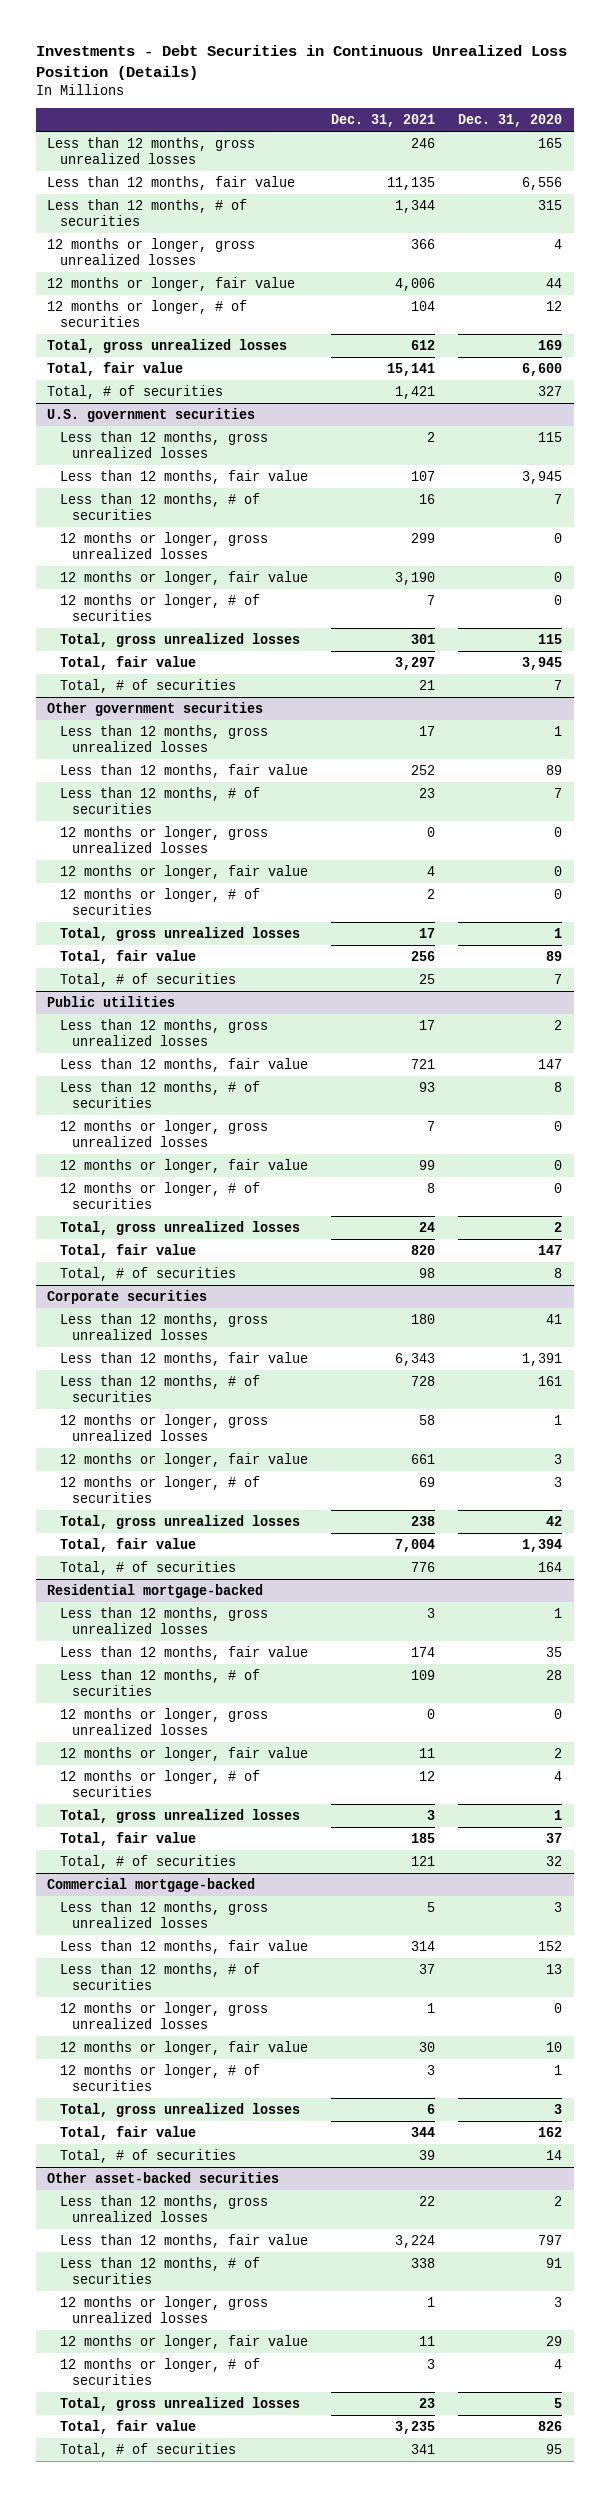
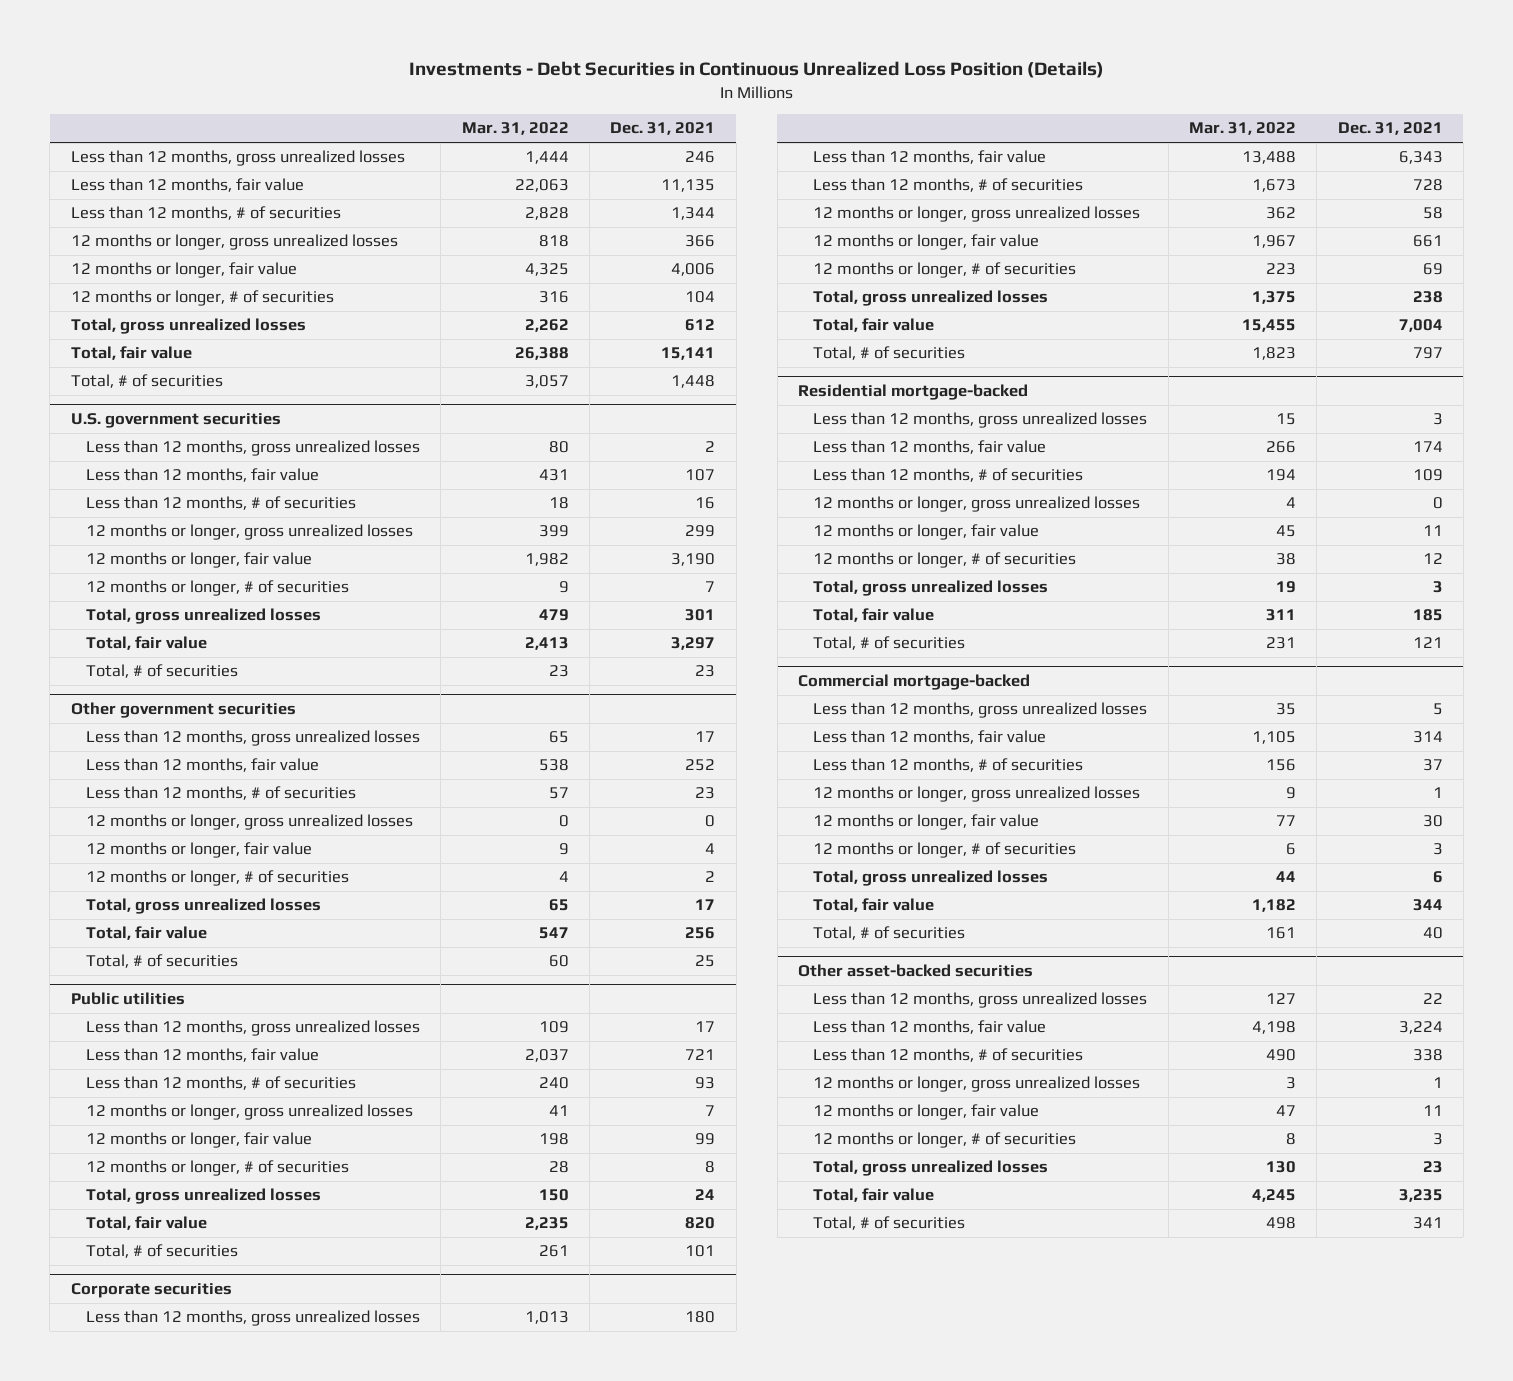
[458,113,563,127] Dec. 31, 2020 -> none
none -> [461,122,569,136] Mar. 31, 2022
[394,385,435,399] 1,421 -> [671,375,716,389] 1,448
[418,679,435,690] 21 -> [695,665,716,678] 23
[418,1267,435,1278] 98 -> [685,1245,716,1258] 101
[410,1561,435,1572] 776 -> [1412,347,1443,360] 797
[418,2149,435,2160] 39 -> [1422,927,1443,940] 40

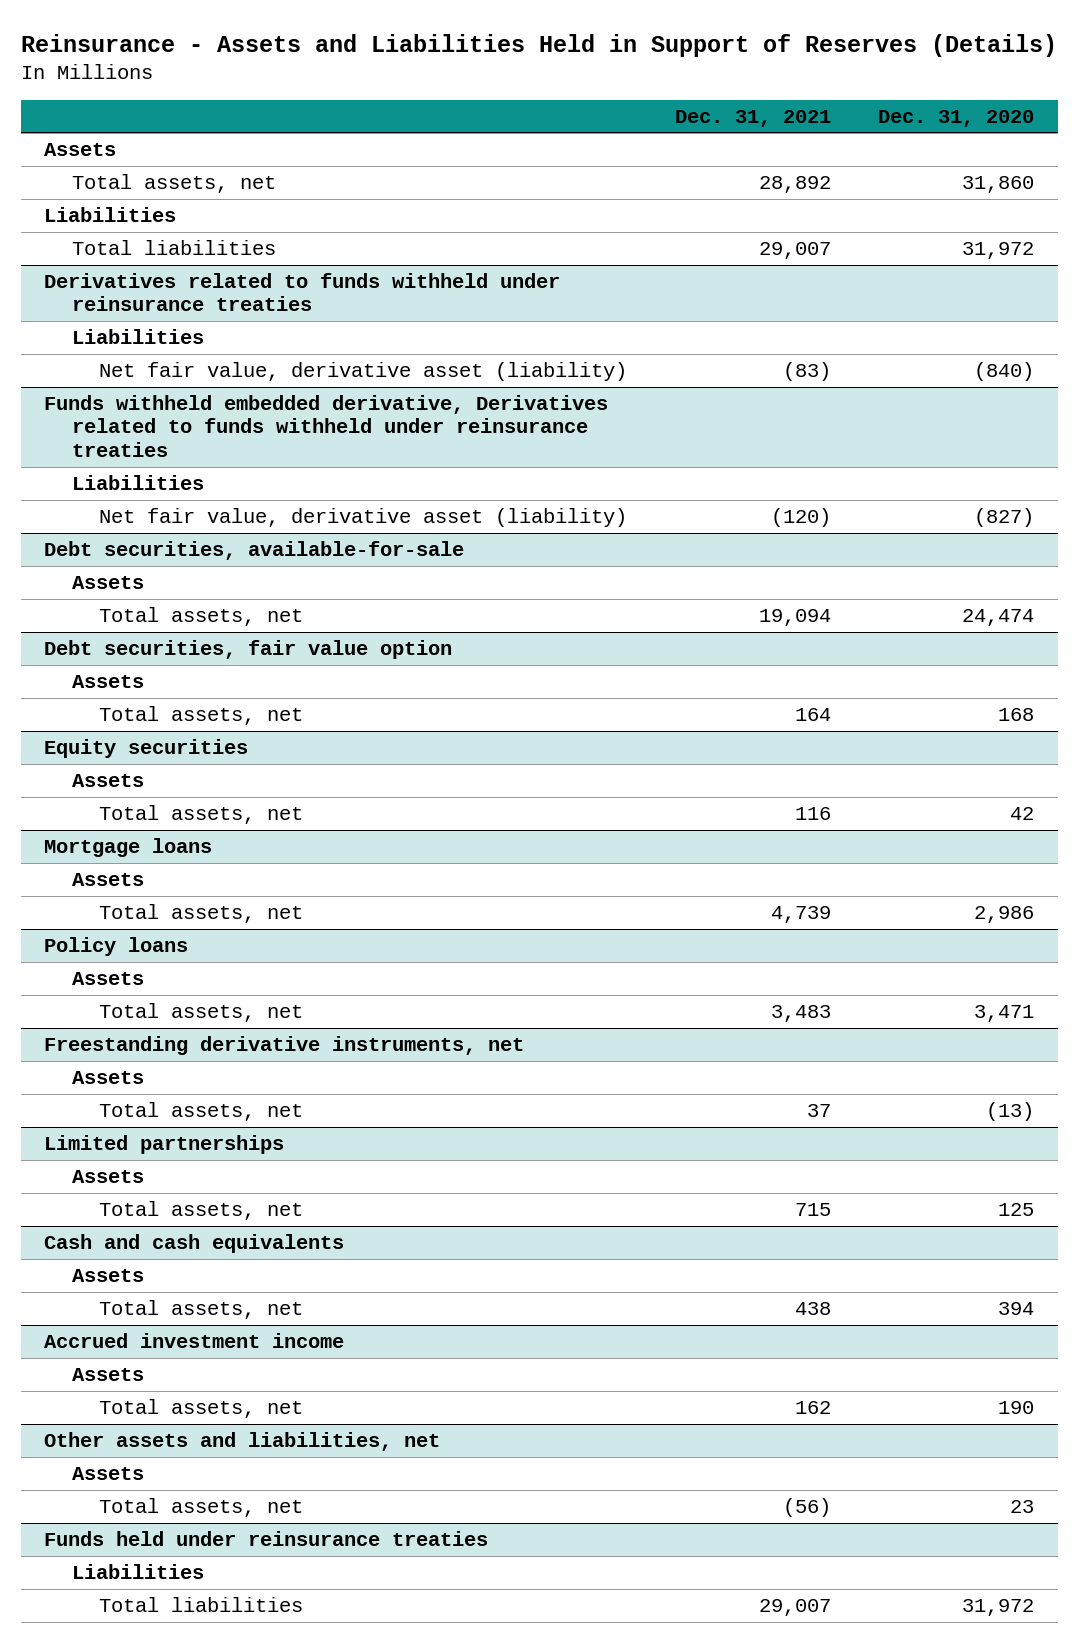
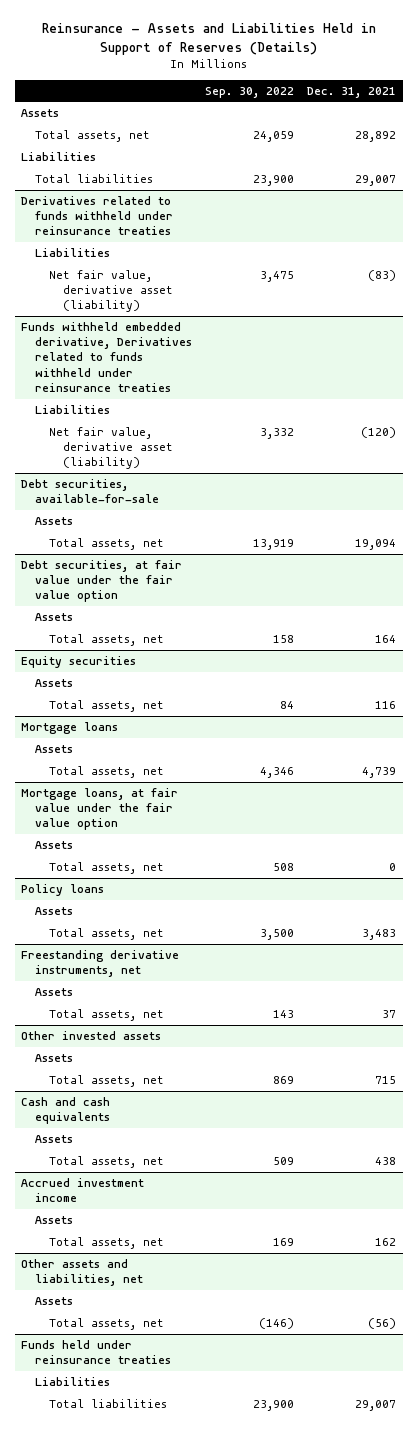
[878,109,1035,127] Dec. 31, 2020 -> none
none -> [205,86,295,98] Sep. 30, 2022
[44,640,453,660] Debt securities, fair value option -> [21,559,183,603] Debt securities, at fair value under the fair value option
none -> [21,787,179,831] Mortgage loans, at fair value under the fair value option
none -> [35,840,74,849] Assets
none -> [48,861,164,874] Total assets, net
[44,1135,285,1155] Limited partnerships -> [21,1030,162,1040] Other invested assets

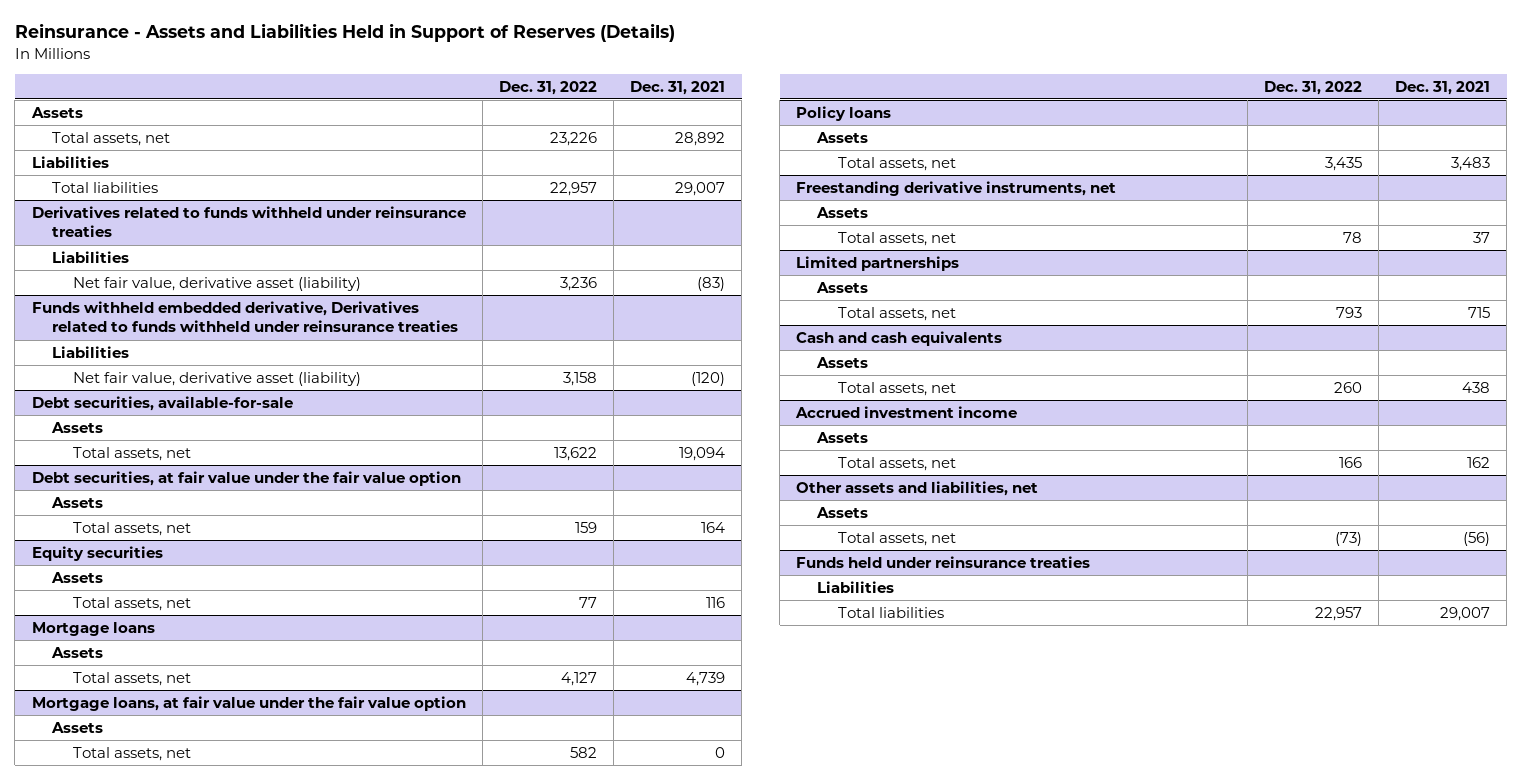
[205,86,295,98] Sep. 30, 2022 -> none
none -> [498,80,597,95] Dec. 31, 2022
[21,1030,162,1040] Other invested assets -> [796,255,960,271] Limited partnerships

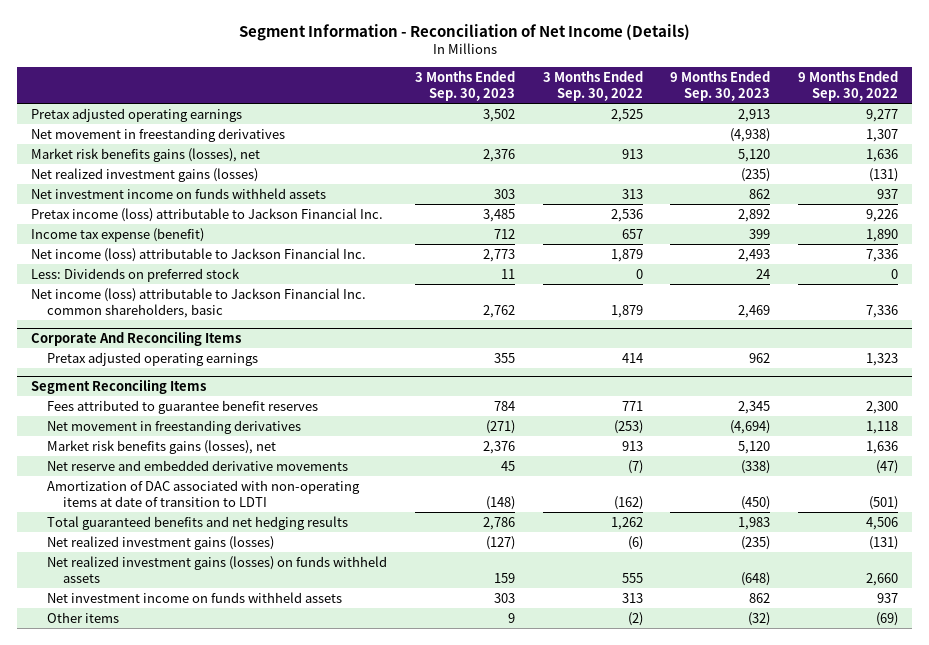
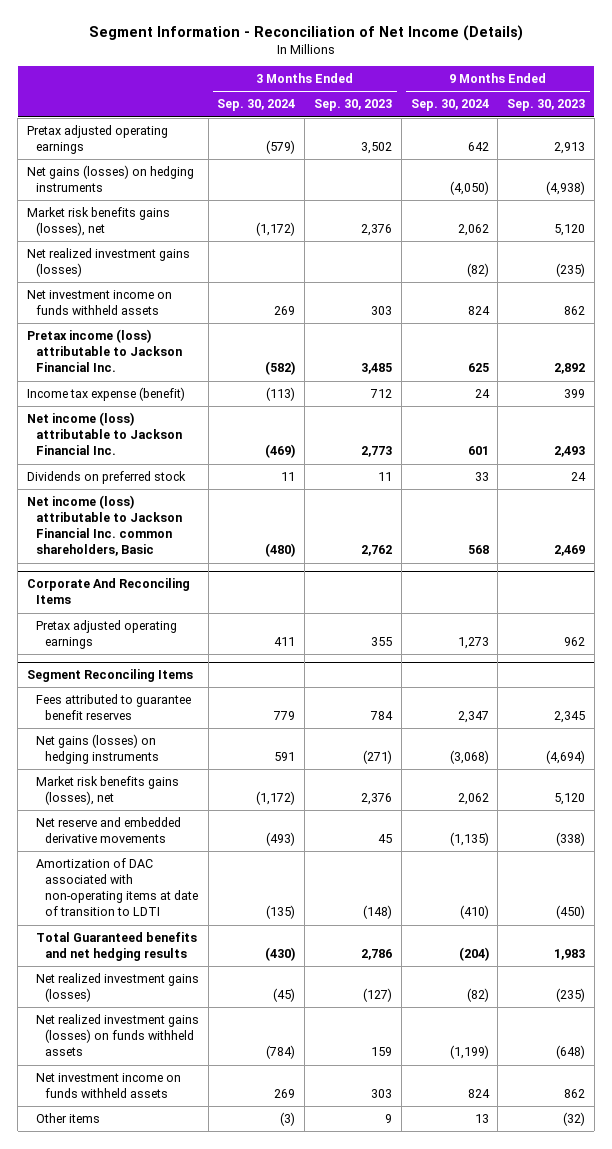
[542,70,643,102] 3 Months Ended Sep. 30, 2022 -> none
[798,70,899,102] 9 Months Ended Sep. 30, 2022 -> none
none -> [217,99,296,112] Sep. 30, 2024
none -> [410,99,489,112] Sep. 30, 2024
[30,127,285,142] Net movement in freestanding derivatives -> [26,165,194,193] Net gains (losses) on hedging instruments
[30,267,240,282] Less: Dividends on preferred stock -> [26,471,186,485] Dividends on preferred stock
[30,287,366,318] Net income (loss) attributable to Jackson Financial Inc. common shareholders, basic -> [26,495,182,557] Net income (loss) attributable to Jackson Financial Inc. common shareholders, Basic
[46,419,301,434] Net movement in freestanding derivatives -> [35,734,159,765] Net gains (losses) on hedging instruments
[46,515,348,530] Total guaranteed benefits and net hedging results -> [35,932,197,962] Total Guaranteed benefits and net hedging results

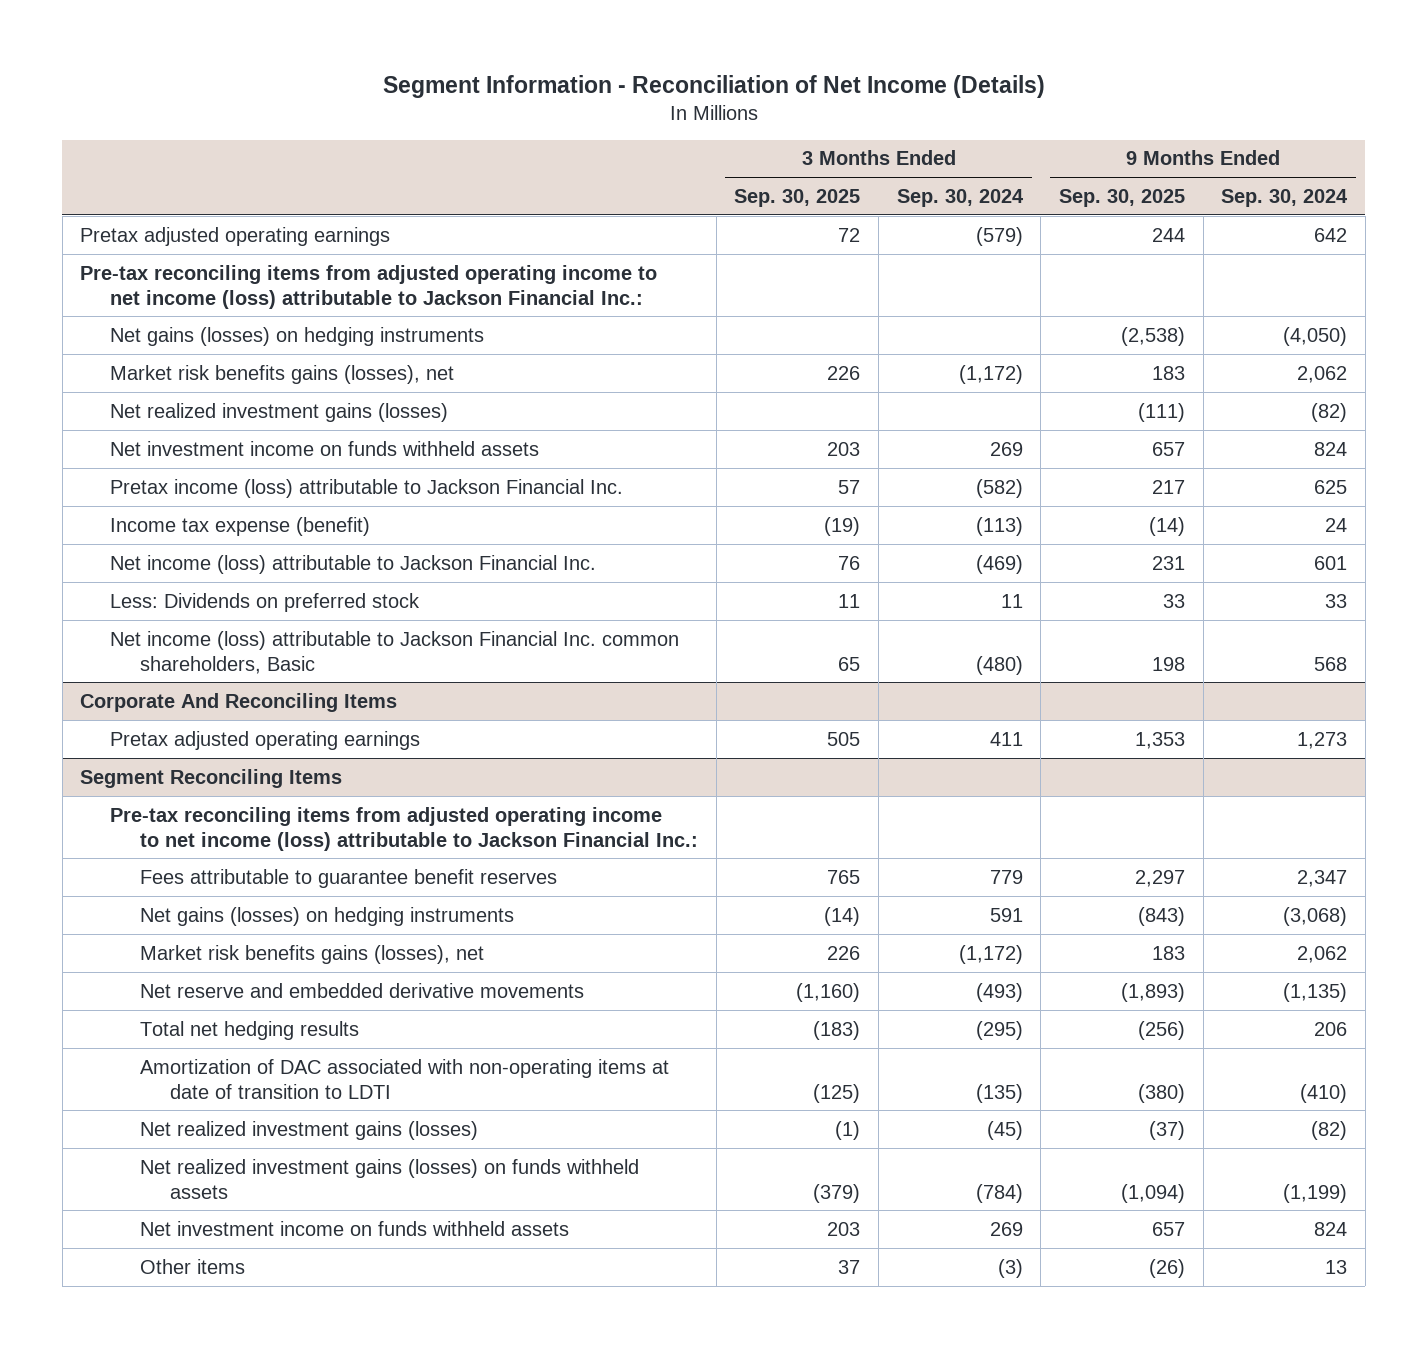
[313,99,392,112] Sep. 30, 2023 -> none
[507,99,586,112] Sep. 30, 2023 -> none
none -> [734,188,861,207] Sep. 30, 2025
none -> [1058,188,1185,207] Sep. 30, 2025
none -> [80,264,658,309] Pre-tax reconciling items from adjusted operating income to net income (loss) attributable to Jackson Financial Inc.:
[26,471,186,485] Dividends on preferred stock -> [110,592,421,612] Less: Dividends on preferred stock
none -> [110,806,699,851] Pre-tax reconciling items from adjusted operating income to net income (loss) attributable to Jackson Financial Inc.:
[35,694,191,721] Fees attributed to guarantee benefit reserves -> [140,868,558,888] Fees attributable to guarantee benefit reserves
none -> [140,1020,360,1040] Total net hedging results
[35,932,197,962] Total Guaranteed benefits and net hedging results -> none

